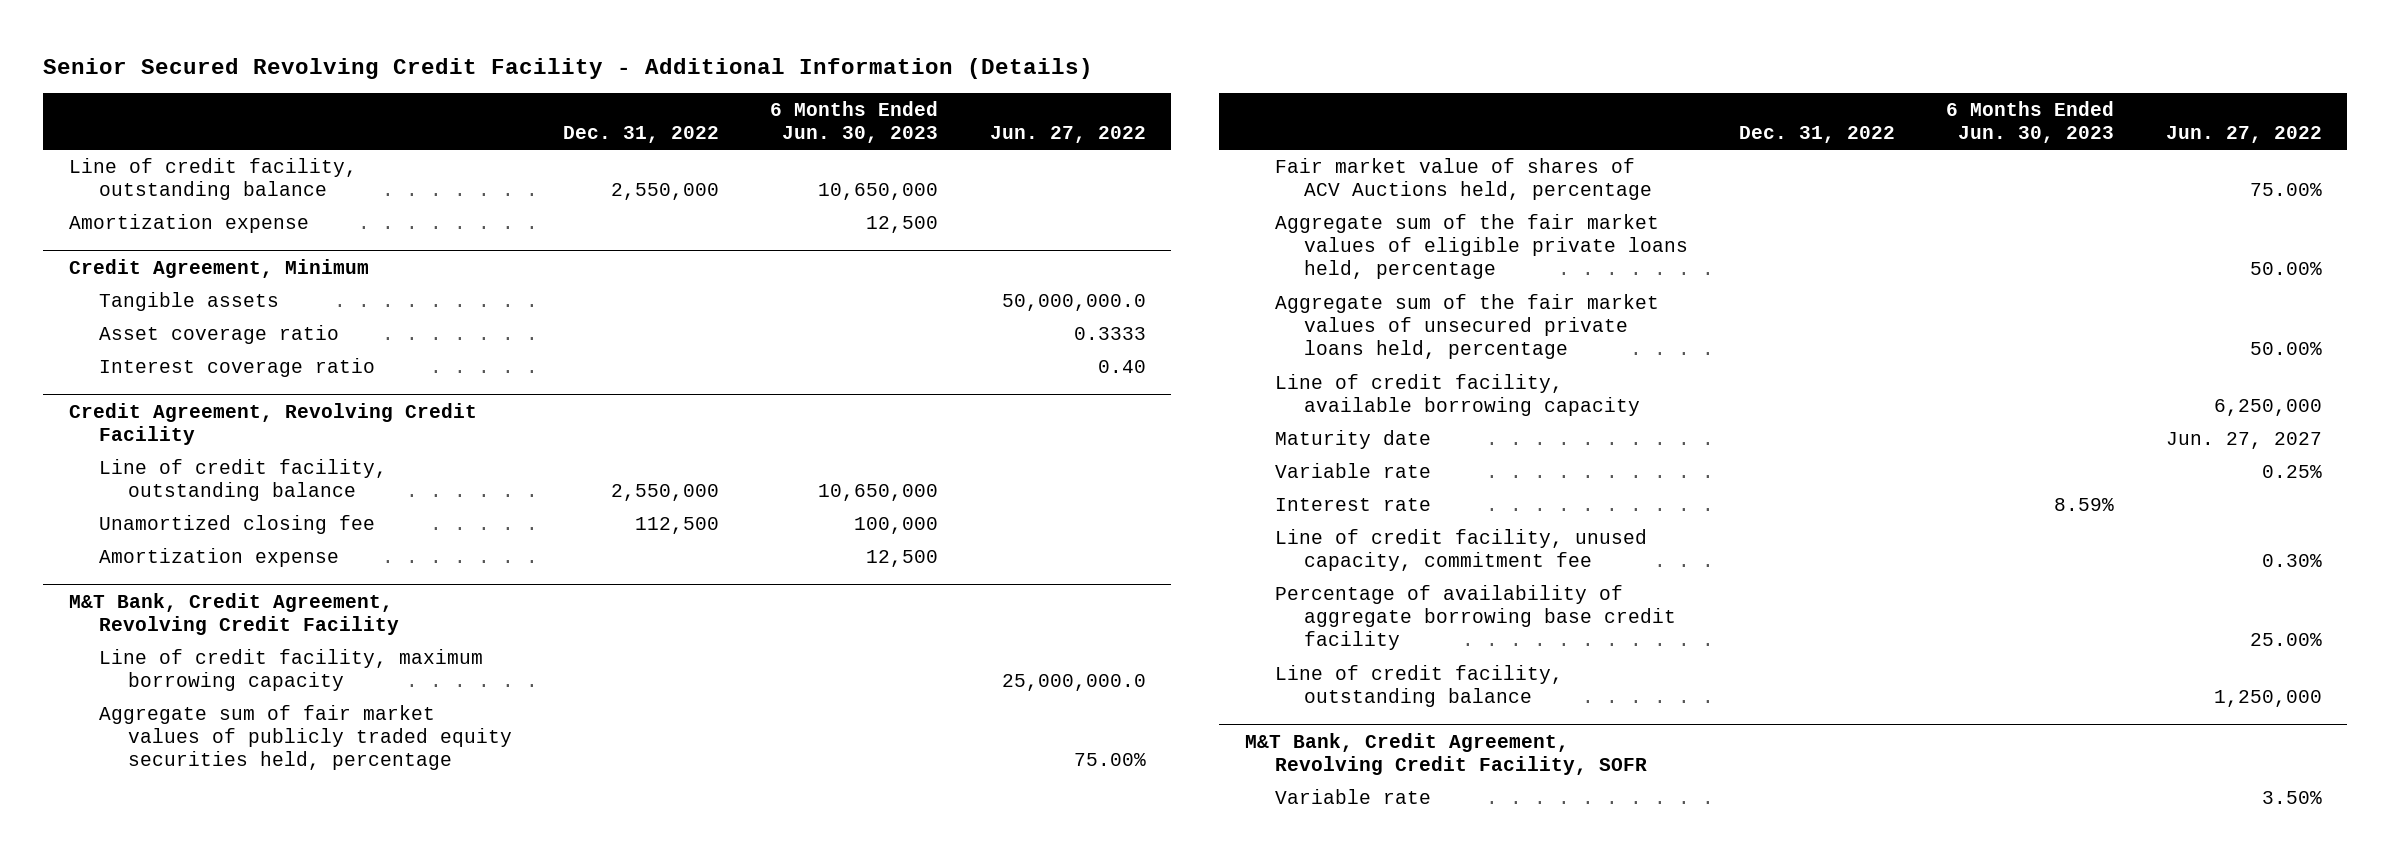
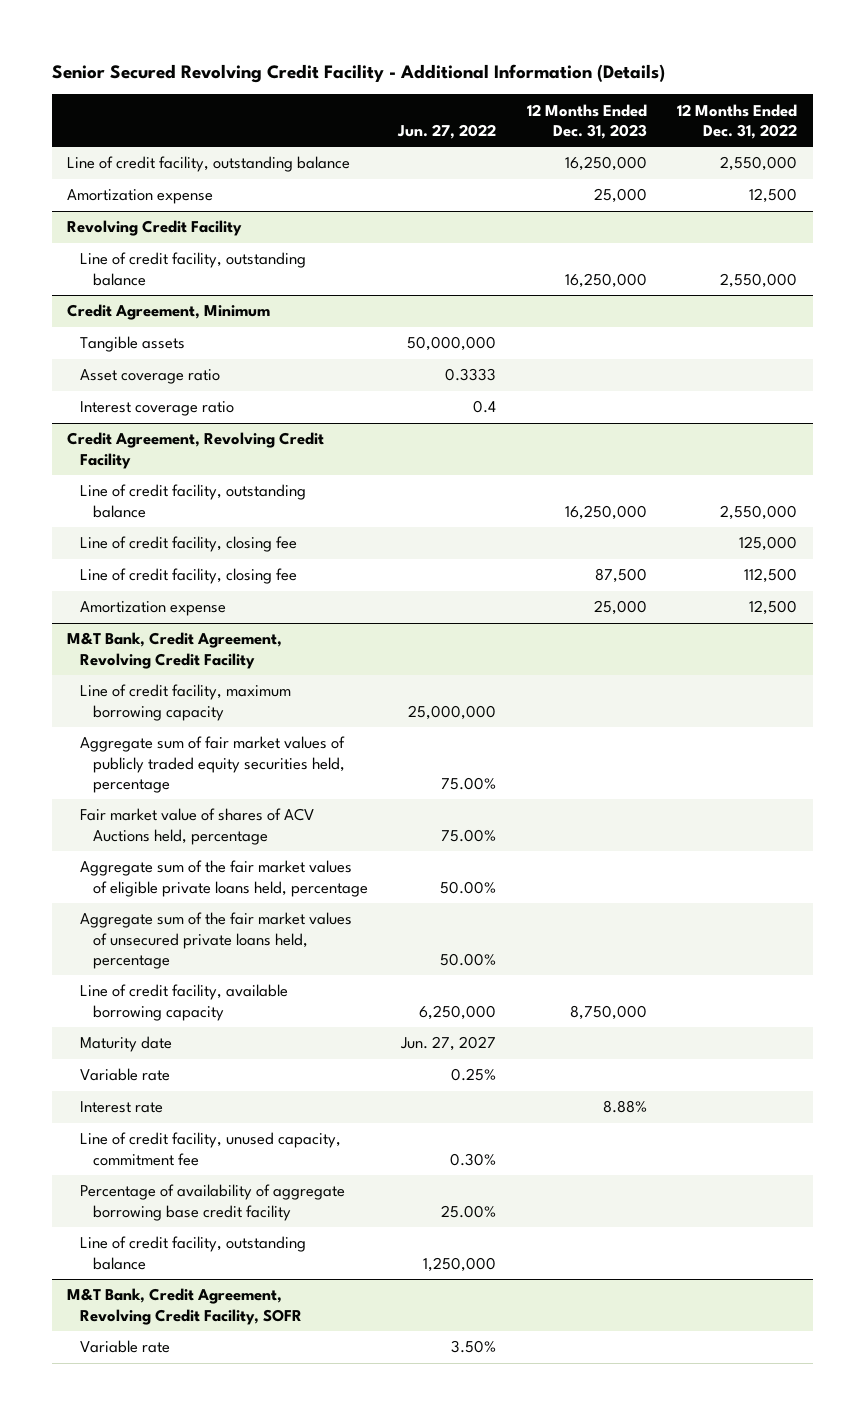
[563,126,720,144] Dec. 31, 2022 -> none
[770,100,939,144] 6 Months Ended Jun. 30, 2023 -> none
none -> [526,103,647,140] 12 Months Ended Dec. 31, 2023
none -> [677,103,798,140] 12 Months Ended Dec. 31, 2022
none -> [67,220,243,237] Revolving Credit Facility
none -> [80,252,307,286] Line of credit facility, outstanding balance
[1001,293,1146,311] 50,000,000.0 -> [407,336,497,352] 50,000,000
[1097,359,1146,373] 0.40 -> [473,400,497,414] 0.4
none -> [80,536,298,553] Line of credit facility, closing fee
[98,514,375,534] Unamortized closing fee -> [80,568,298,585] Line of credit facility, closing fee
[1001,674,1146,692] 25,000,000.0 -> [408,704,497,720] 25,000,000

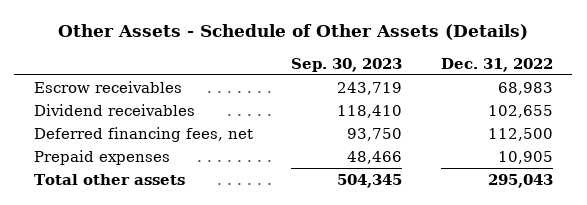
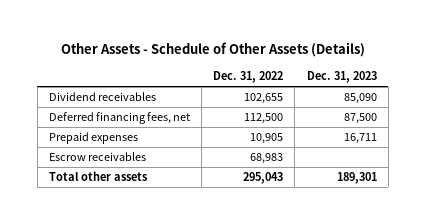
[291,57,403,72] Sep. 30, 2023 -> none
none -> [306,70,377,83] Dec. 31, 2023
[33,81,182,94] Escrow receivables -> [48,152,146,162] Escrow receivables

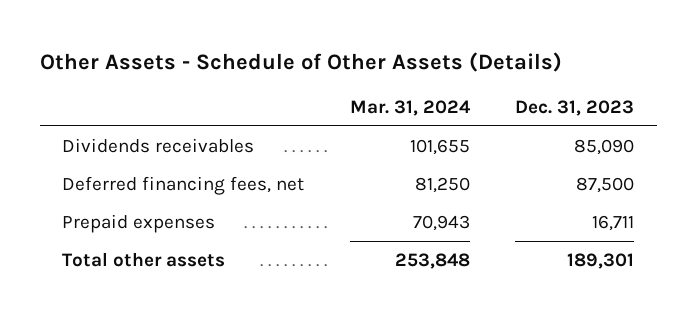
[213,70,284,83] Dec. 31, 2022 -> none
none -> [349,99,471,116] Mar. 31, 2024
[48,92,156,102] Dividend receivables -> [62,137,255,153] Dividends receivables
[48,152,146,162] Escrow receivables -> none

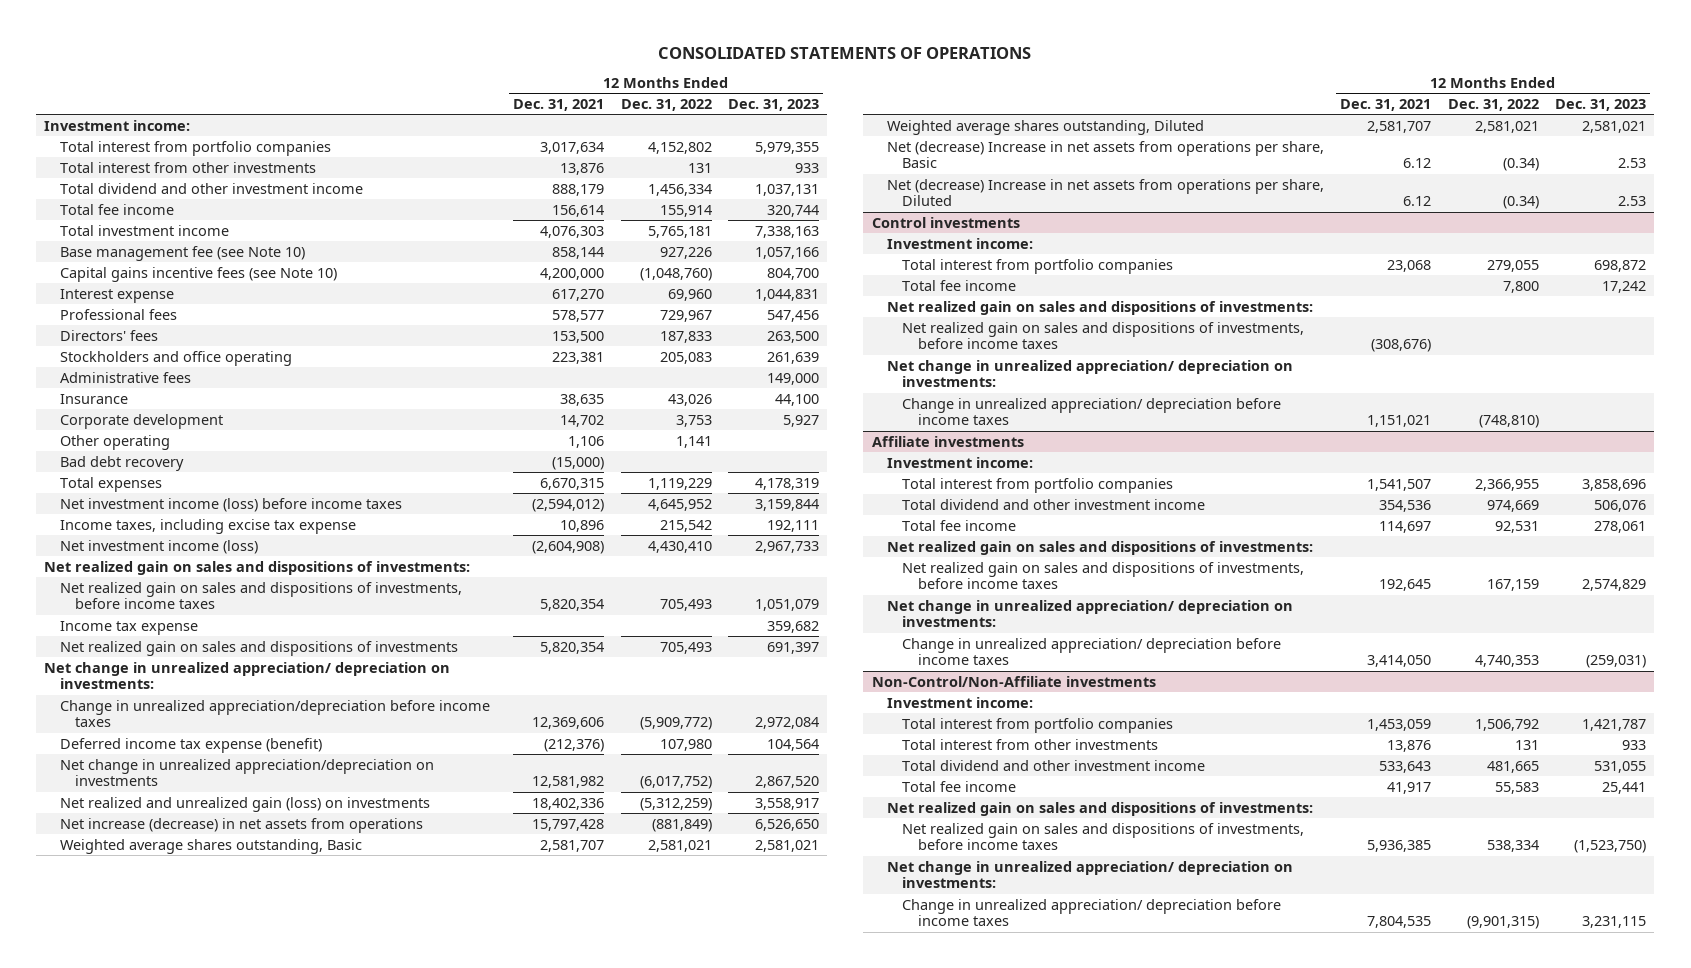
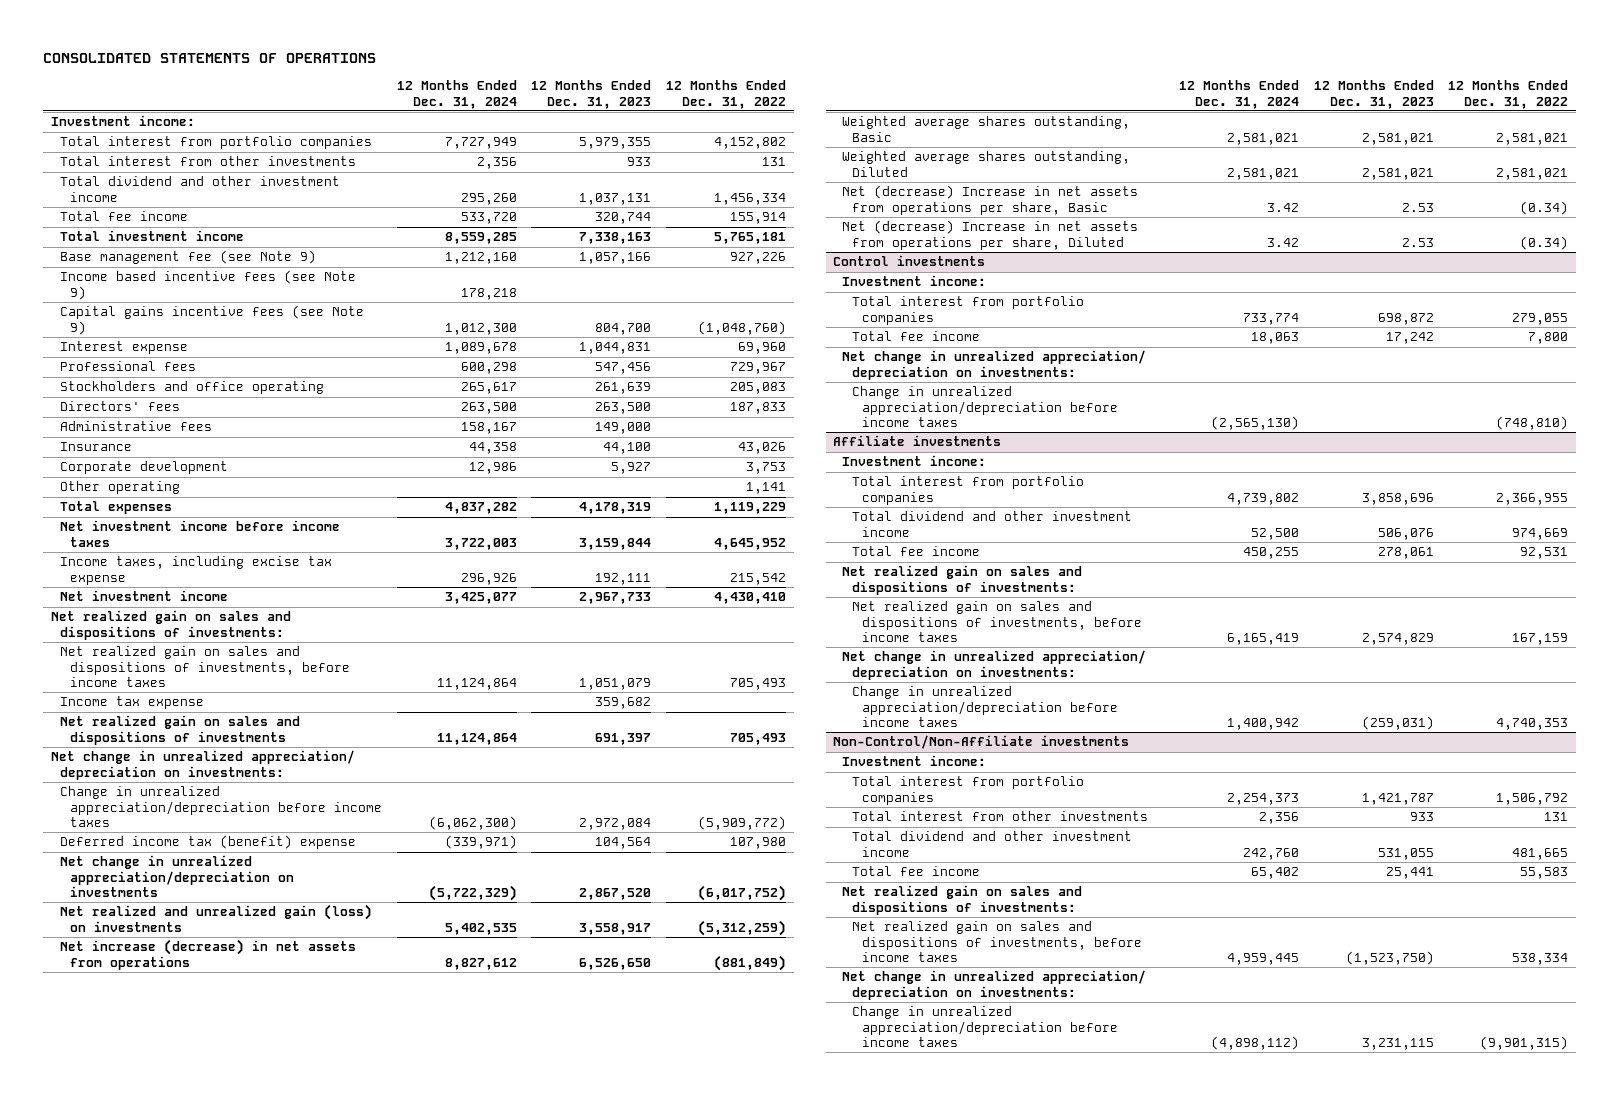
[513,99,605,112] Dec. 31, 2021 -> none
none -> [396,80,517,109] 12 Months Ended Dec. 31, 2024
[59,245,305,261] Base management fee (see Note 10) -> [60,250,317,265] Base management fee (see Note 9)
none -> [60,270,357,300] Income based incentive fees (see Note 9)
[59,266,337,282] Capital gains incentive fees (see Note 10) -> [60,305,365,335] Capital gains incentive fees (see Note 9)
[59,329,158,341] Directors' fees -> [60,401,181,412] Directors' fees
[59,455,184,471] Bad debt recovery -> none
[59,497,402,512] Net investment income (loss) before income taxes -> [60,520,341,547] Net investment income before income taxes
[59,539,258,554] Net investment income (loss) -> [60,590,229,602] Net investment income
[59,737,322,753] Deferred income tax expense (benefit) -> [60,835,357,850] Deferred income tax (benefit) expense
[886,300,1313,315] Net realized gain on sales and dispositions of investments: -> none
[902,321,1305,350] Net realized gain on sales and dispositions of investments, before income taxes -> none
[902,397,1282,426] Change in unrealized appreciation/ depreciation before income taxes -> [851,386,1118,427] Change in unrealized appreciation/depreciation before income taxes
[902,637,1282,666] Change in unrealized appreciation/ depreciation before income taxes -> [851,686,1118,727] Change in unrealized appreciation/depreciation before income taxes
[902,898,1282,927] Change in unrealized appreciation/ depreciation before income taxes -> [851,1006,1118,1047] Change in unrealized appreciation/depreciation before income taxes

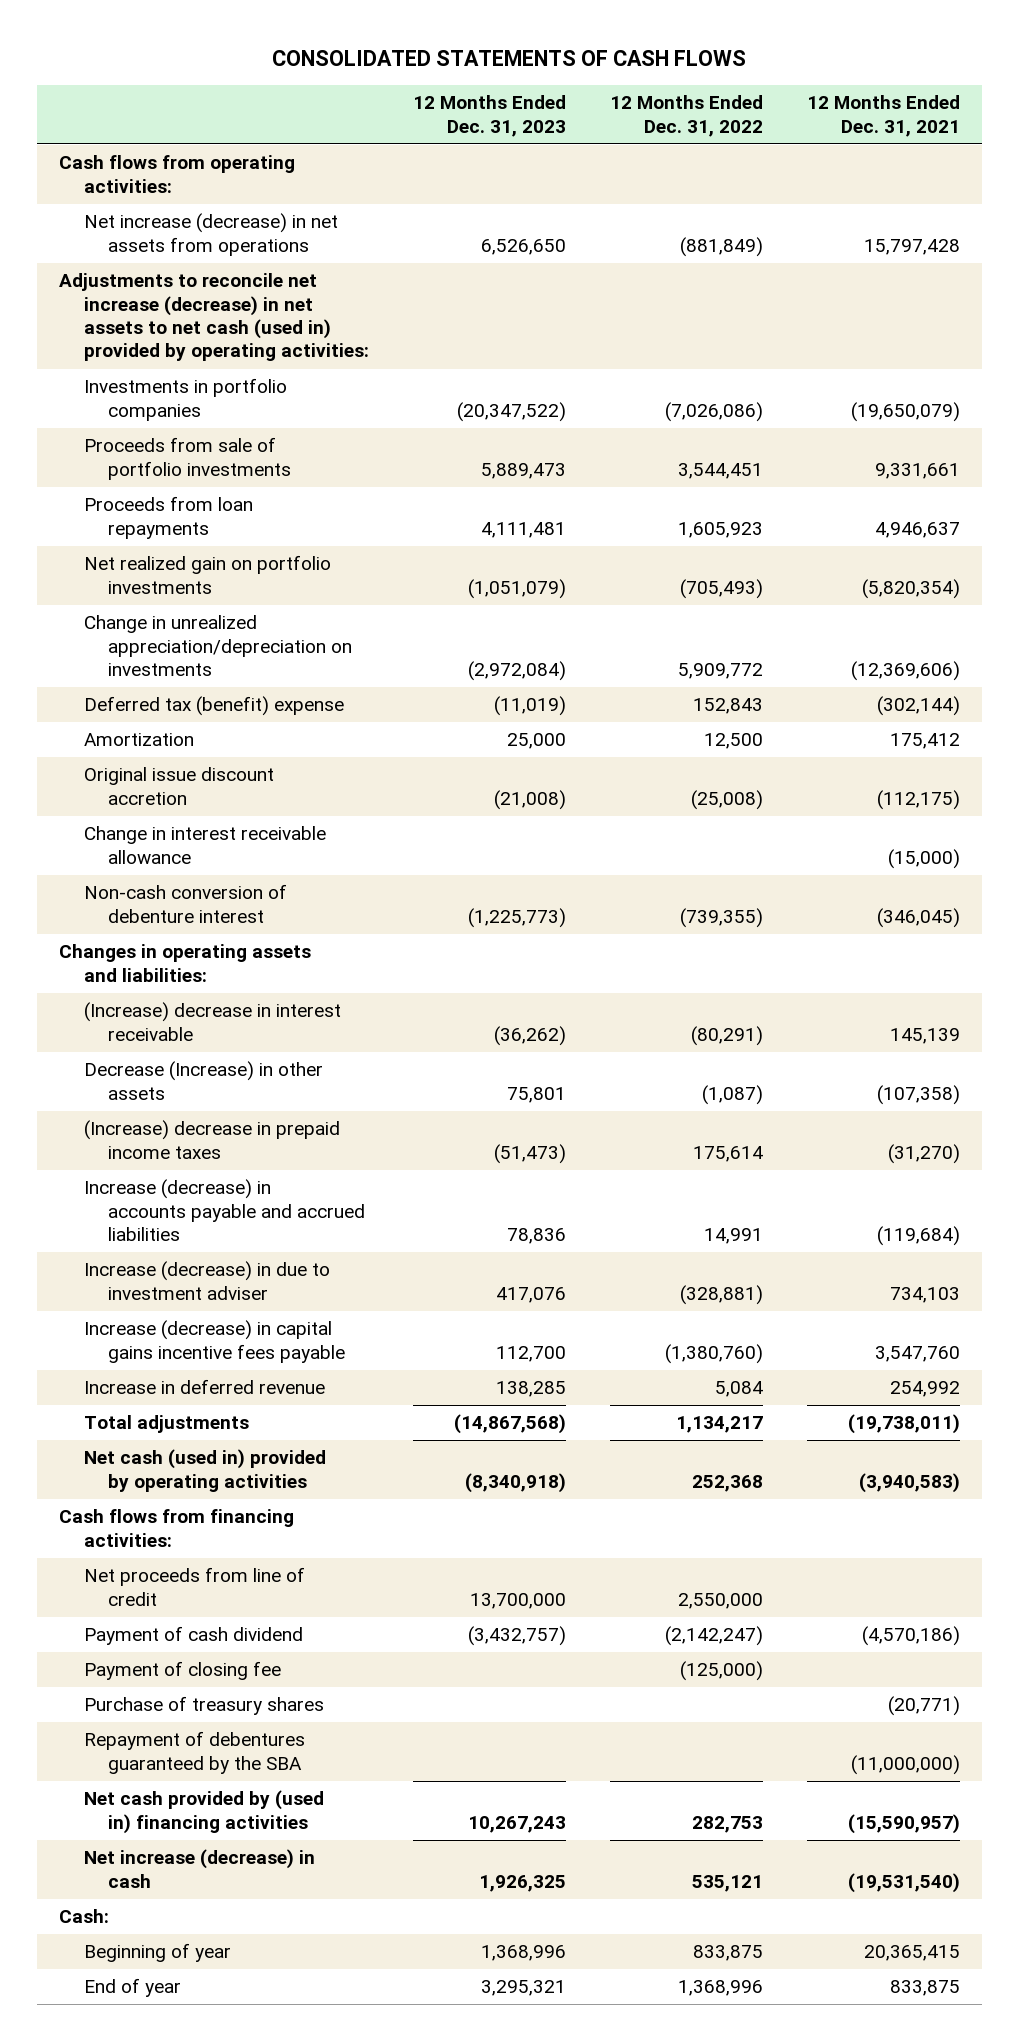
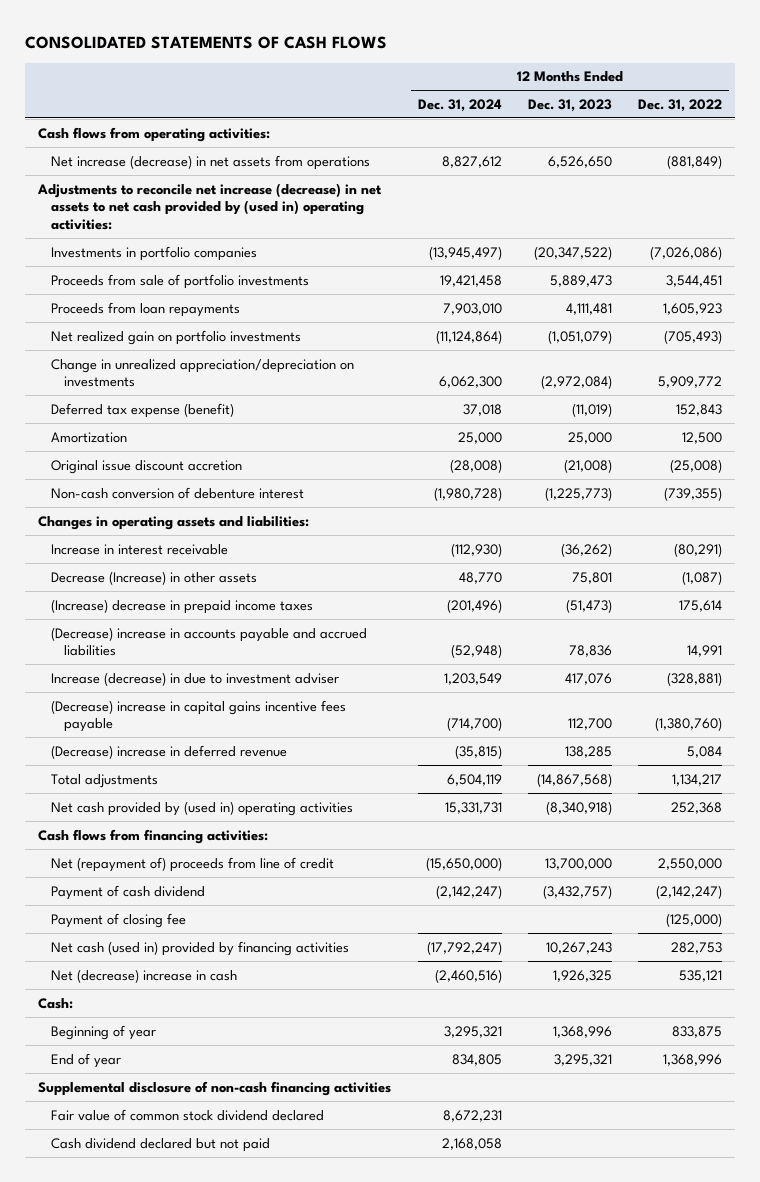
[806,95,960,137] 12 Months Ended Dec. 31, 2021 -> none
none -> [417,99,502,113] Dec. 31, 2024
[58,273,369,362] Adjustments to reconcile net increase (decrease) in net assets to net cash (used in) provided by operating activities: -> [37,182,383,231] Adjustments to reconcile net increase (decrease) in net assets to net cash provided by (used in) operating activities:
[83,696,344,717] Deferred tax (benefit) expense -> [51,402,235,418] Deferred tax expense (benefit)
[83,826,326,864] Change in interest receivable allowance -> none
[83,1002,341,1041] (Increase) decrease in interest receivable -> [51,543,229,555] Increase in interest receivable
[83,1179,366,1242] Increase (decrease) in accounts payable and accrued liabilities -> [51,626,368,657] (Decrease) increase in accounts payable and accrued liabilities
[83,1320,346,1363] Increase (decrease) in capital gains incentive fees payable -> [51,699,347,733] (Decrease) increase in capital gains incentive fees payable
[83,1379,325,1395] Increase in deferred revenue -> [51,744,288,759] (Decrease) increase in deferred revenue
[83,1449,326,1492] Net cash (used in) provided by operating activities -> [51,800,354,816] Net cash provided by (used in) operating activities
[83,1567,305,1606] Net proceeds from line of credit -> [51,856,335,872] Net (repayment of) proceeds from line of credit
[83,1696,324,1716] Purchase of treasury shares -> none
[83,1731,305,1774] Repayment of debentures guaranteed by the SBA -> none
[83,1790,324,1834] Net cash provided by (used in) financing activities -> [51,940,350,956] Net cash (used in) provided by financing activities
[83,1849,315,1888] Net increase (decrease) in cash -> [51,968,238,983] Net (decrease) increase in cash
none -> [38,1080,392,1096] Supplemental disclosure of non-cash financing activities
none -> [51,1108,325,1121] Fair value of common stock dividend declared
none -> [51,1137,271,1152] Cash dividend declared but not paid

